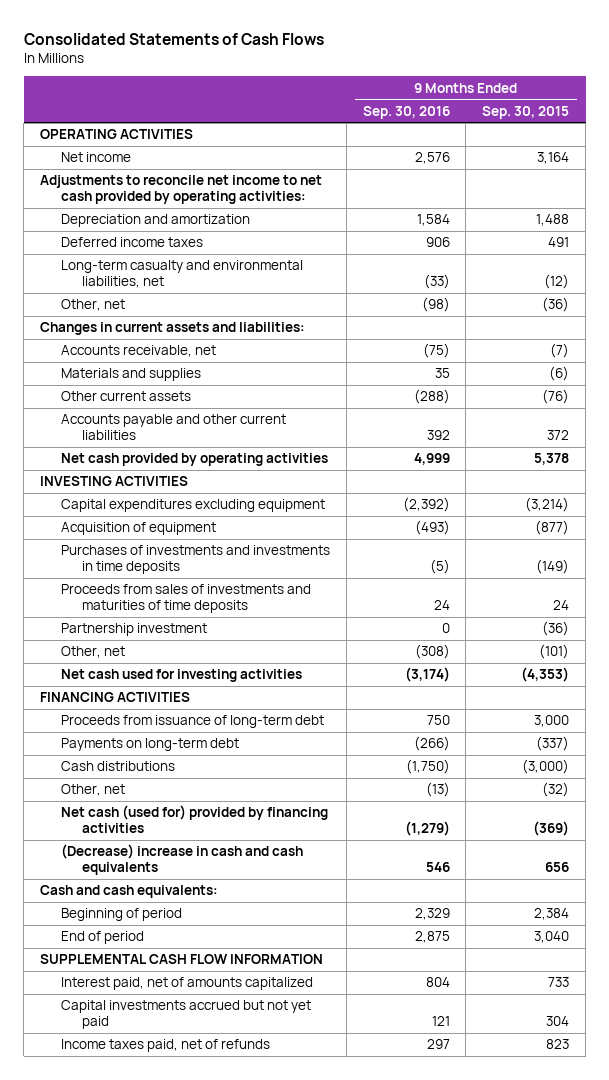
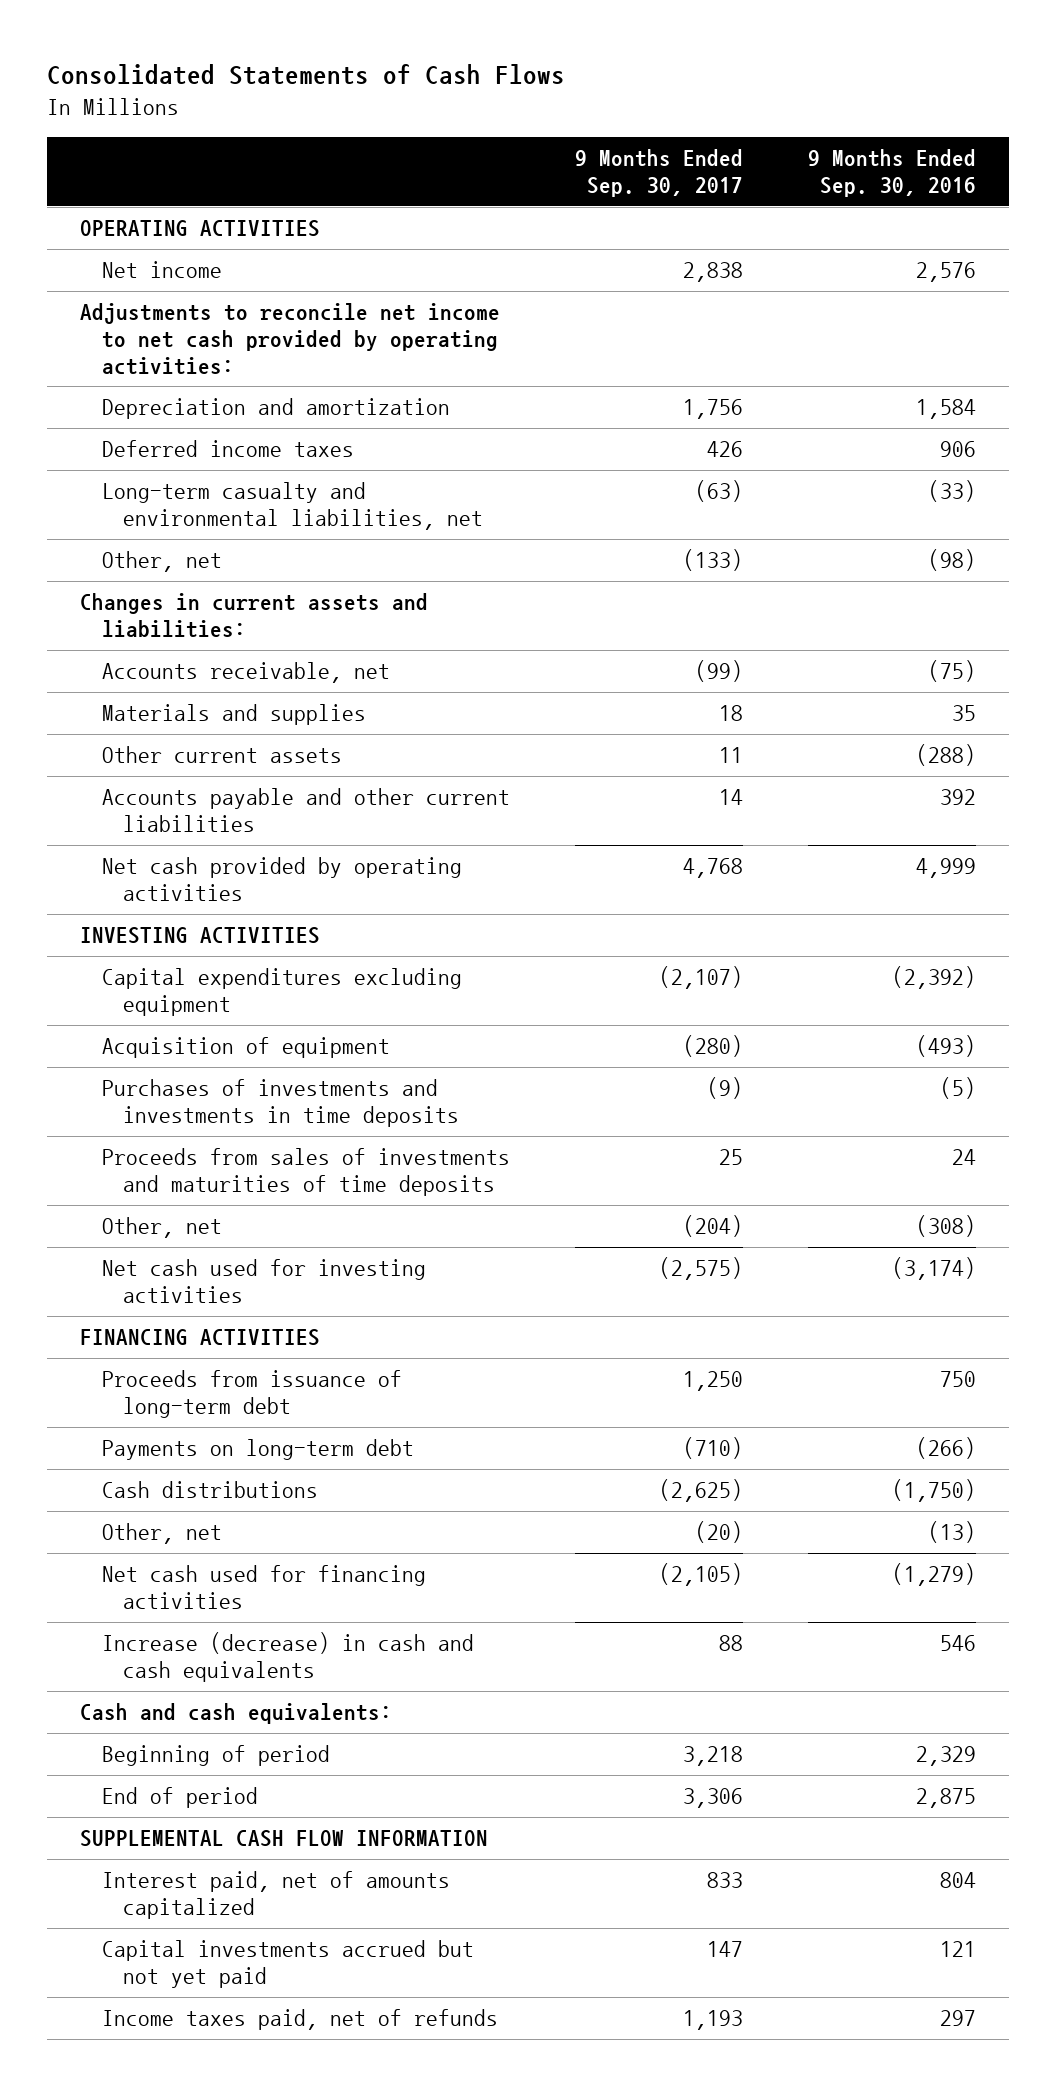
[482,105,570,119] Sep. 30, 2015 -> none
none -> [574,149,743,198] 9 Months Ended Sep. 30, 2017
[61,623,208,637] Partnership investment -> none
[61,805,329,834] Net cash (used for) provided by financing activities -> [101,1565,426,1609] Net cash used for financing activities
[61,844,304,876] (Decrease) increase in cash and cash equivalents -> [101,1632,474,1682] Increase (decrease) in cash and cash equivalents

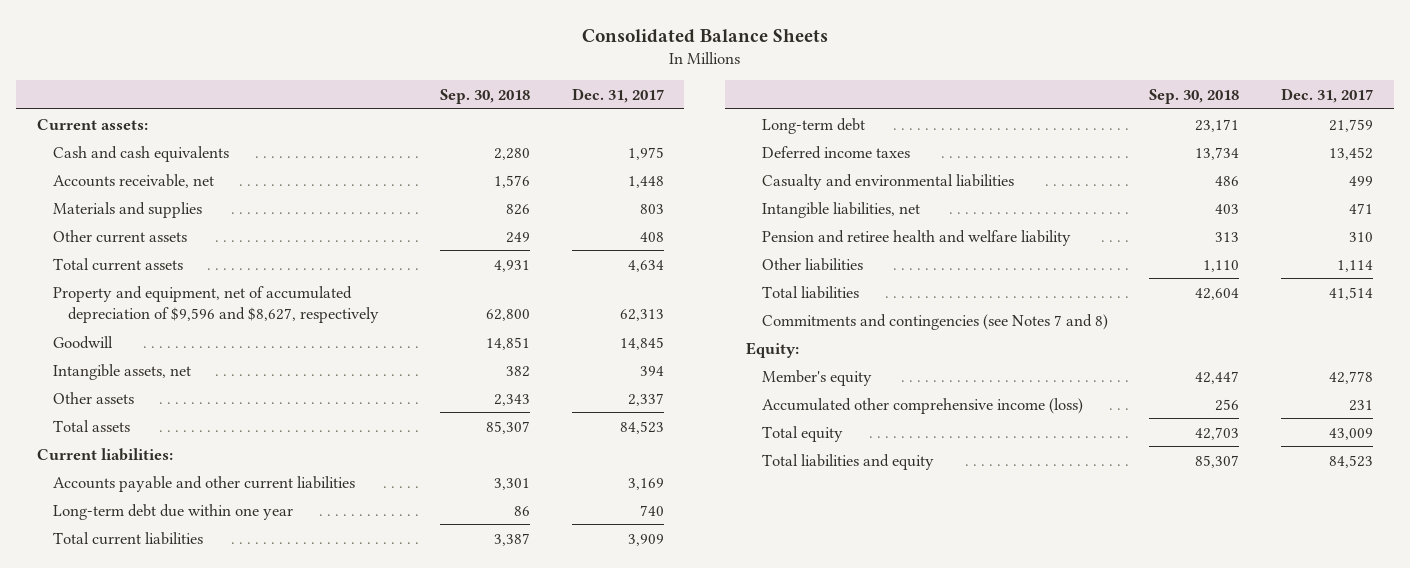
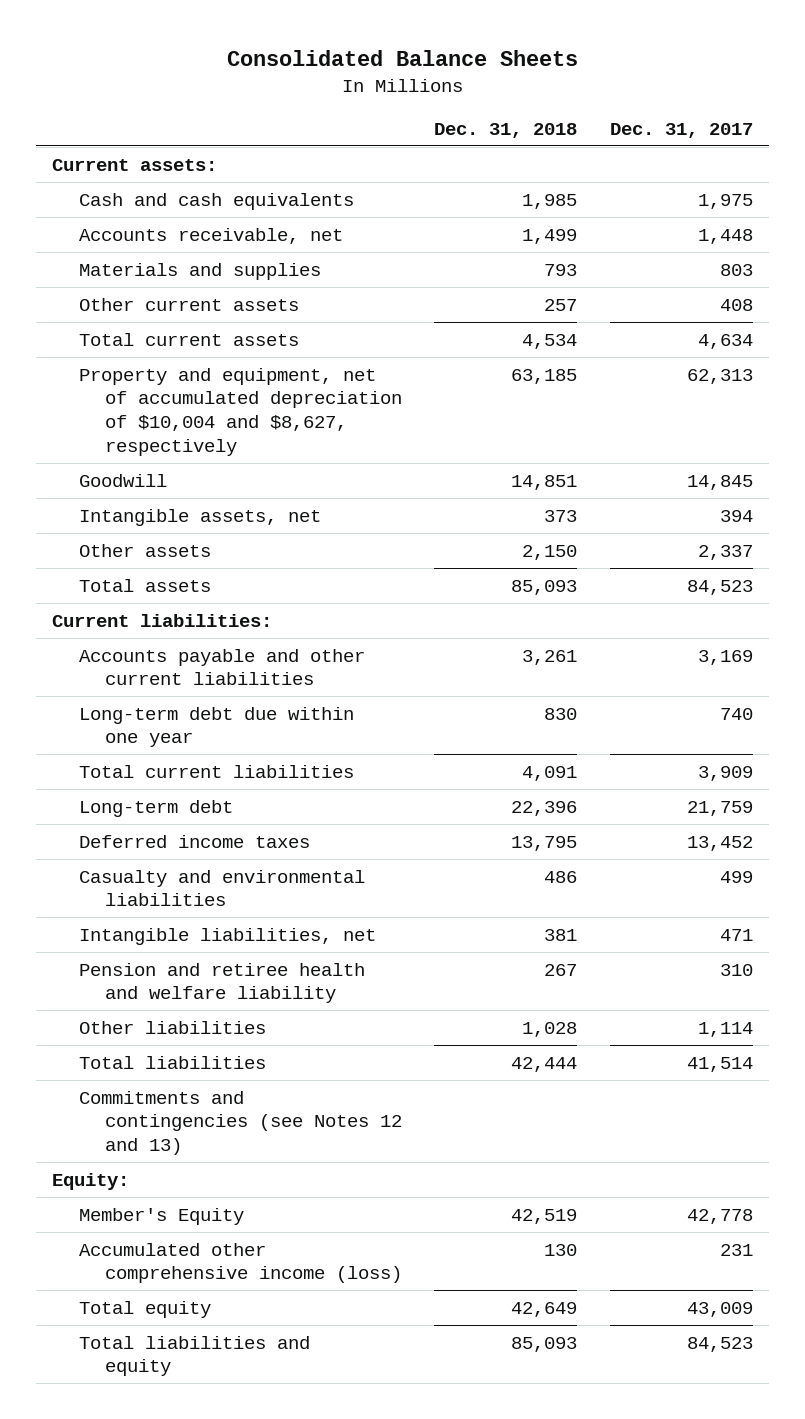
[440,88,531,104] Sep. 30, 2018 -> none
none -> [434,122,578,138] Dec. 31, 2018
[52,285,380,323] Property and equipment, net of accumulated depreciation of $9,596 and $8,627, respectively -> [78,367,402,456] Property and equipment, net of accumulated depreciation of $10,004 and $8,627, respectively
[761,313,1108,330] Commitments and contingencies (see Notes 7 and 8) -> [78,1090,402,1156] Commitments and contingencies (see Notes 12 and 13)
[761,369,872,386] Member's equity -> [78,1207,244,1225] Member's Equity

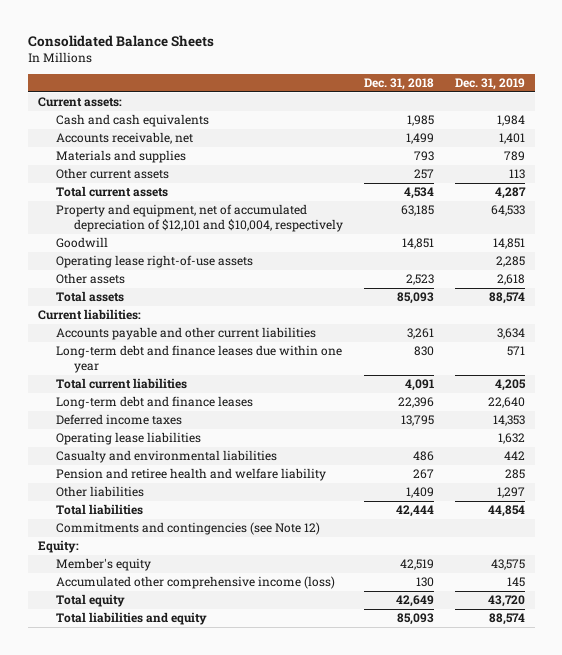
[609,122,753,138] Dec. 31, 2017 -> none
none -> [454,78,525,91] Dec. 31, 2019
[78,367,402,456] Property and equipment, net of accumulated depreciation of $10,004 and $8,627, respectively -> [55,204,343,233] Property and equipment, net of accumulated depreciation of $12,101 and $10,004, respectively
[78,508,321,526] Intangible assets, net -> none
none -> [55,255,253,269] Operating lease right-of-use assets
[522,544,578,560] 2,150 -> [405,274,434,286] 2,523
[78,706,354,748] Long-term debt due within one year -> [55,345,342,374] Long-term debt and finance leases due within one year
[78,799,233,817] Long-term debt -> [55,396,253,410] Long-term debt and finance leases
none -> [55,432,201,446] Operating lease liabilities
[78,927,376,945] Intangible liabilities, net -> none
[522,1021,578,1037] 1,028 -> [405,487,434,499] 1,409
[78,1090,402,1156] Commitments and contingencies (see Notes 12 and 13) -> [55,522,320,536] Commitments and contingencies (see Note 12)
[78,1207,244,1225] Member's Equity -> [55,558,151,572] Member's equity

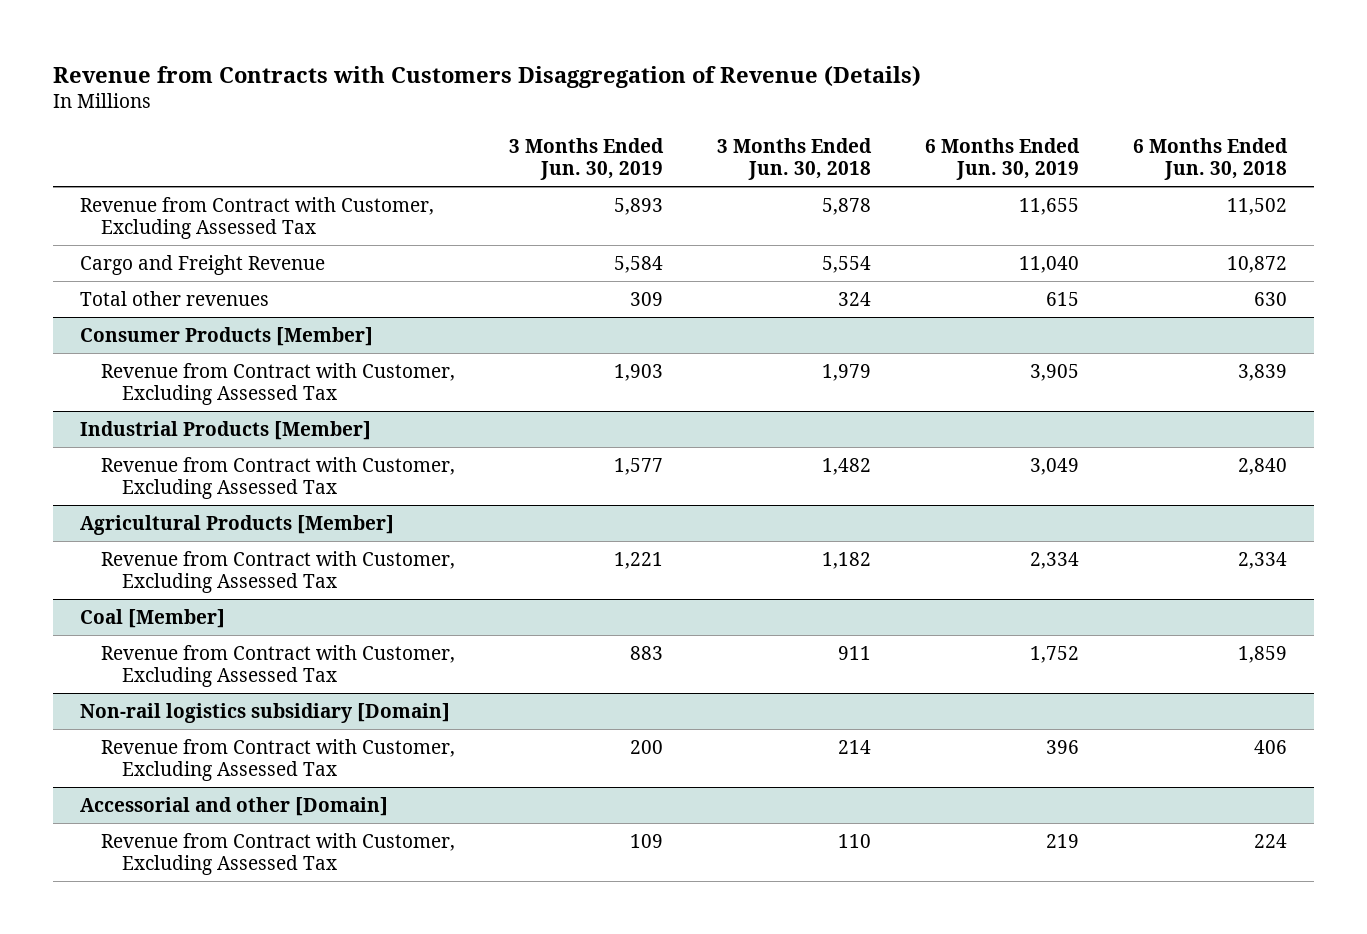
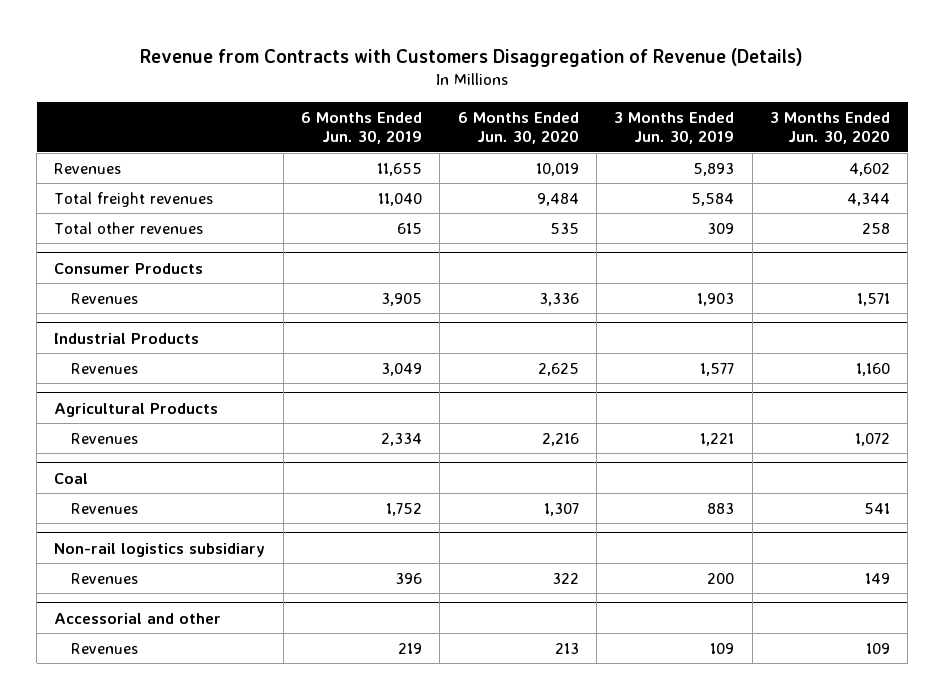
[717,137,873,180] 3 Months Ended Jun. 30, 2018 -> none
[1133,137,1289,180] 6 Months Ended Jun. 30, 2018 -> none
none -> [457,111,579,145] 6 Months Ended Jun. 30, 2020
none -> [770,111,891,145] 3 Months Ended Jun. 30, 2020
[79,197,434,240] Revenue from Contract with Customer, Excluding Assessed Tax -> [54,162,122,174] Revenues
[79,255,325,276] Cargo and Freight Revenue -> [54,191,214,207] Total freight revenues
[79,327,373,347] Consumer Products [Member] -> [54,262,204,274] Consumer Products
[101,363,456,406] Revenue from Contract with Customer, Excluding Assessed Tax -> [70,292,138,304] Revenues
[79,421,371,441] Industrial Products [Member] -> [54,332,200,344] Industrial Products
[101,457,456,500] Revenue from Contract with Customer, Excluding Assessed Tax -> [70,362,138,374] Revenues
[79,515,394,536] Agricultural Products [Member] -> [54,402,219,417] Agricultural Products
[101,551,456,594] Revenue from Contract with Customer, Excluding Assessed Tax -> [70,432,138,444] Revenues
[79,609,225,629] Coal [Member] -> [54,472,89,484] Coal
[101,645,456,688] Revenue from Contract with Customer, Excluding Assessed Tax -> [70,502,138,514] Revenues
[79,703,450,724] Non-rail logistics subsidiary [Domain] -> [54,542,266,557] Non-rail logistics subsidiary
[101,739,456,782] Revenue from Contract with Customer, Excluding Assessed Tax -> [70,572,138,584] Revenues
[79,797,388,817] Accessorial and other [Domain] -> [54,612,222,624] Accessorial and other
[101,833,456,876] Revenue from Contract with Customer, Excluding Assessed Tax -> [70,642,138,654] Revenues

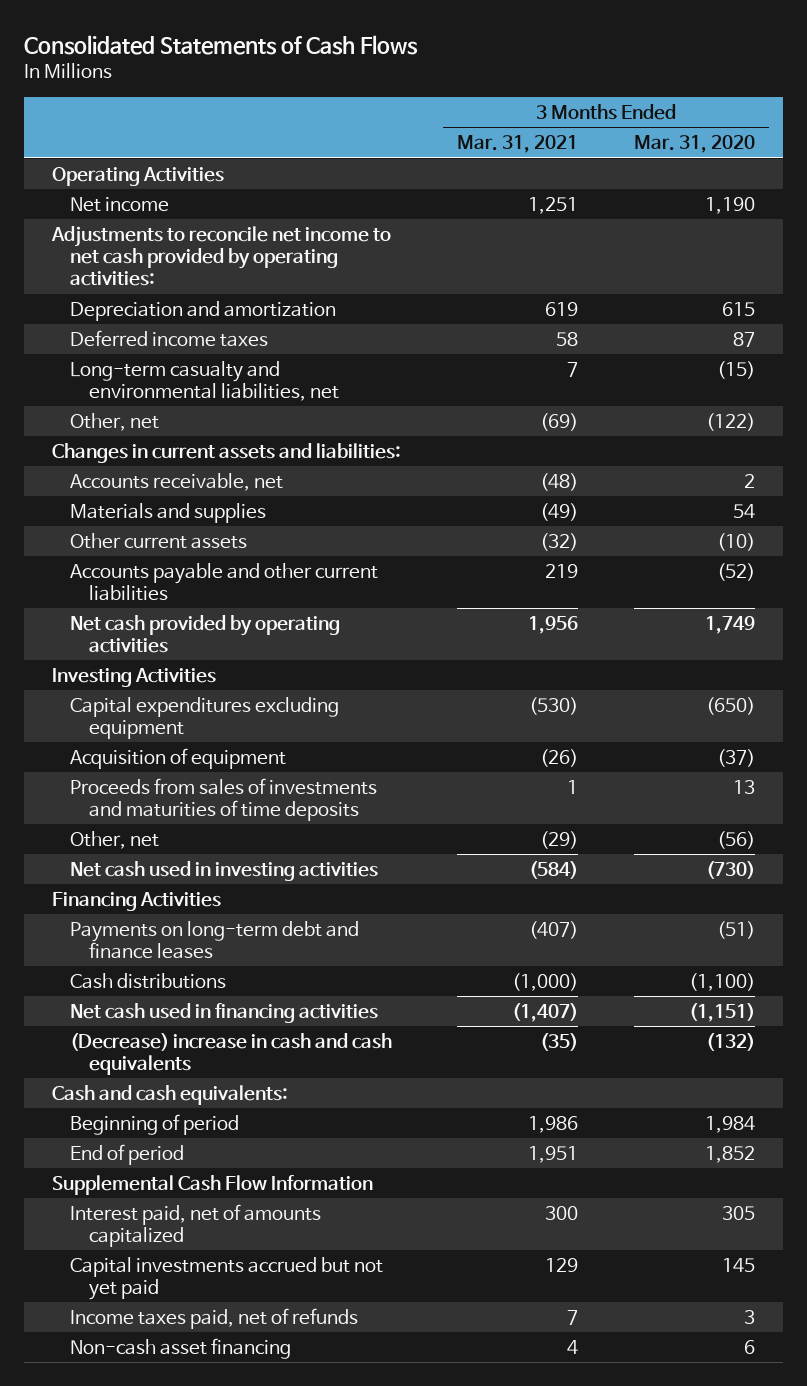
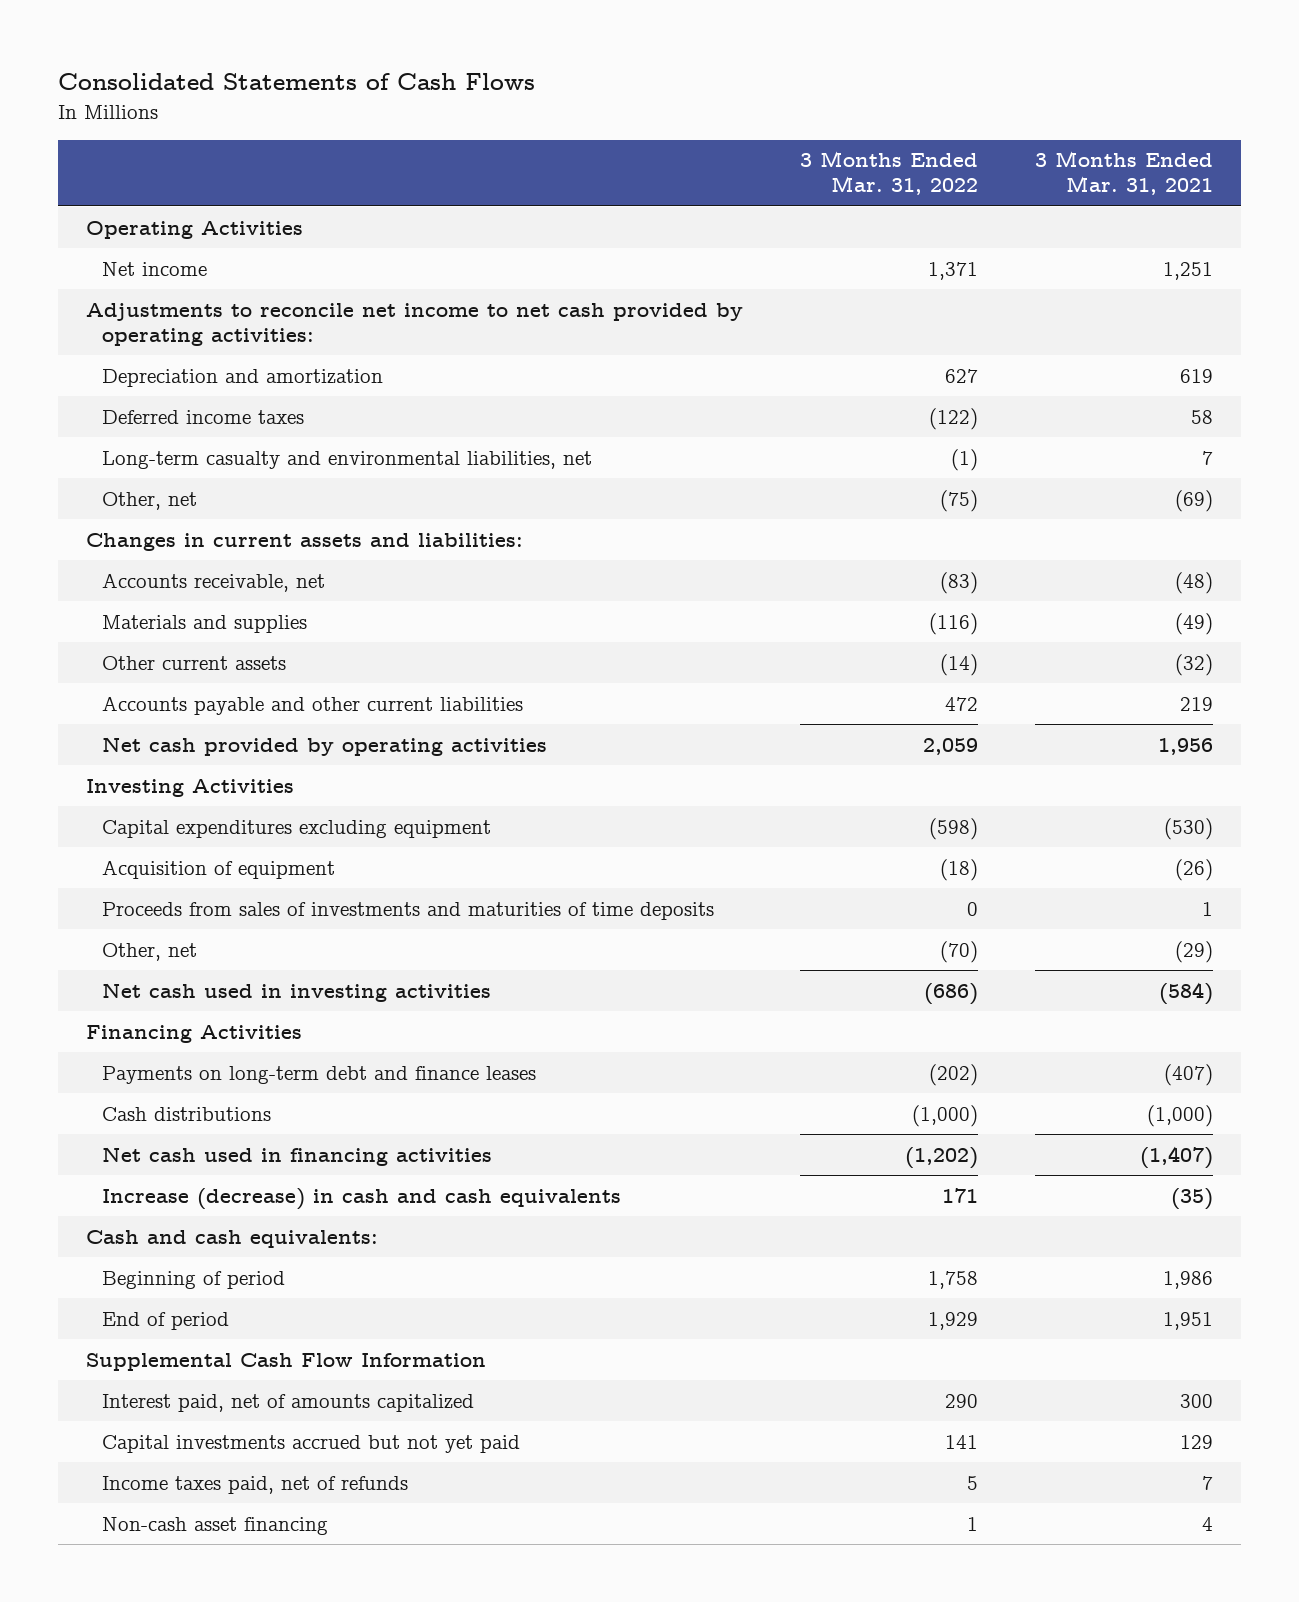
[634,135,756,154] Mar. 31, 2020 -> none
none -> [799,151,978,196] 3 Months Ended Mar. 31, 2022
[70,1032,393,1076] (Decrease) increase in cash and cash equivalents -> [102,1187,622,1210] Increase (decrease) in cash and cash equivalents

